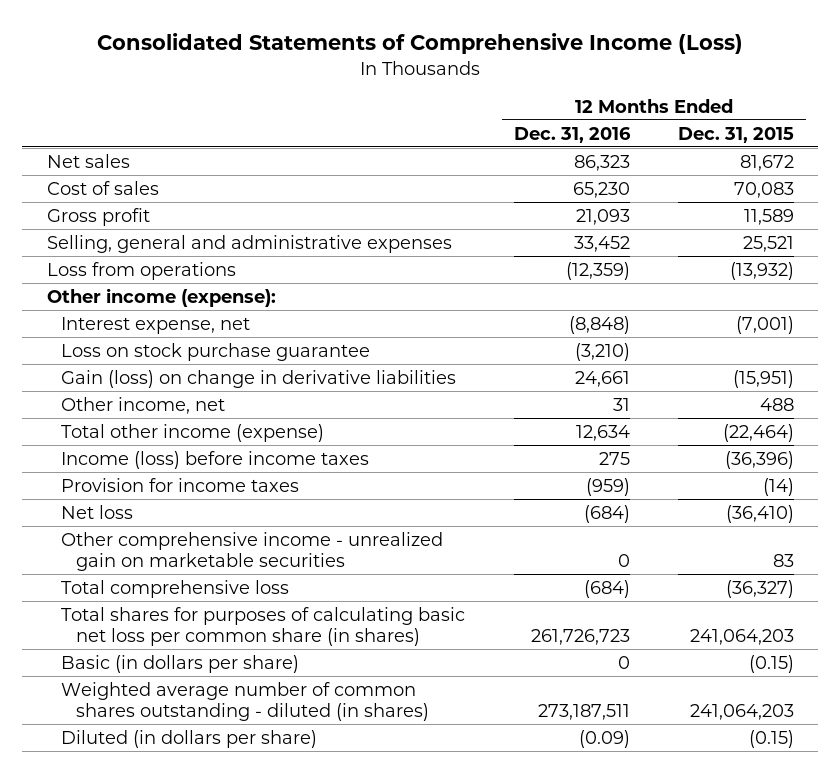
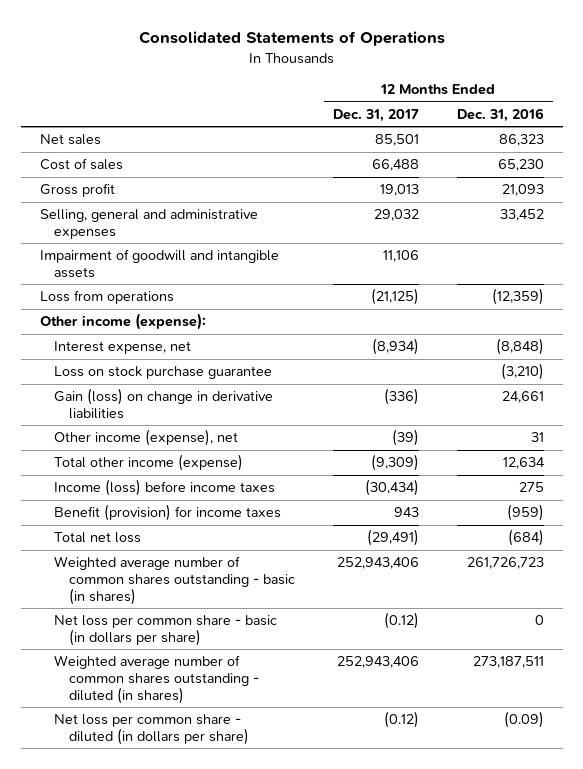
[97,33,744,55] Consolidated Statements of Comprehensive Income (Loss) -> [138,31,445,47] Consolidated Statements of Operations
[677,126,794,143] Dec. 31, 2015 -> none
none -> [332,108,419,122] Dec. 31, 2017
none -> [39,249,279,278] Impairment of goodwill and intangible assets
[61,396,226,414] Other income, net -> [54,429,239,447] Other income (expense), net
[61,531,444,572] Other comprehensive income - unrealized gain on marketable securities -> none
[61,579,290,598] Total comprehensive loss -> none
[61,477,300,492] Provision for income taxes -> [54,504,282,522] Benefit (provision) for income taxes
[61,504,134,519] Net loss -> [54,532,142,544] Total net loss
[61,606,466,647] Total shares for purposes of calculating basic net loss per common share (in shares) -> [54,556,296,605] Weighted average number of common shares outstanding - basic (in shares)
[61,654,300,673] Basic (in dollars per share) -> [54,615,278,646] Net loss per common share - basic (in dollars per share)
[61,729,318,748] Diluted (in dollars per share) -> [54,714,250,745] Net loss per common share - diluted (in dollars per share)

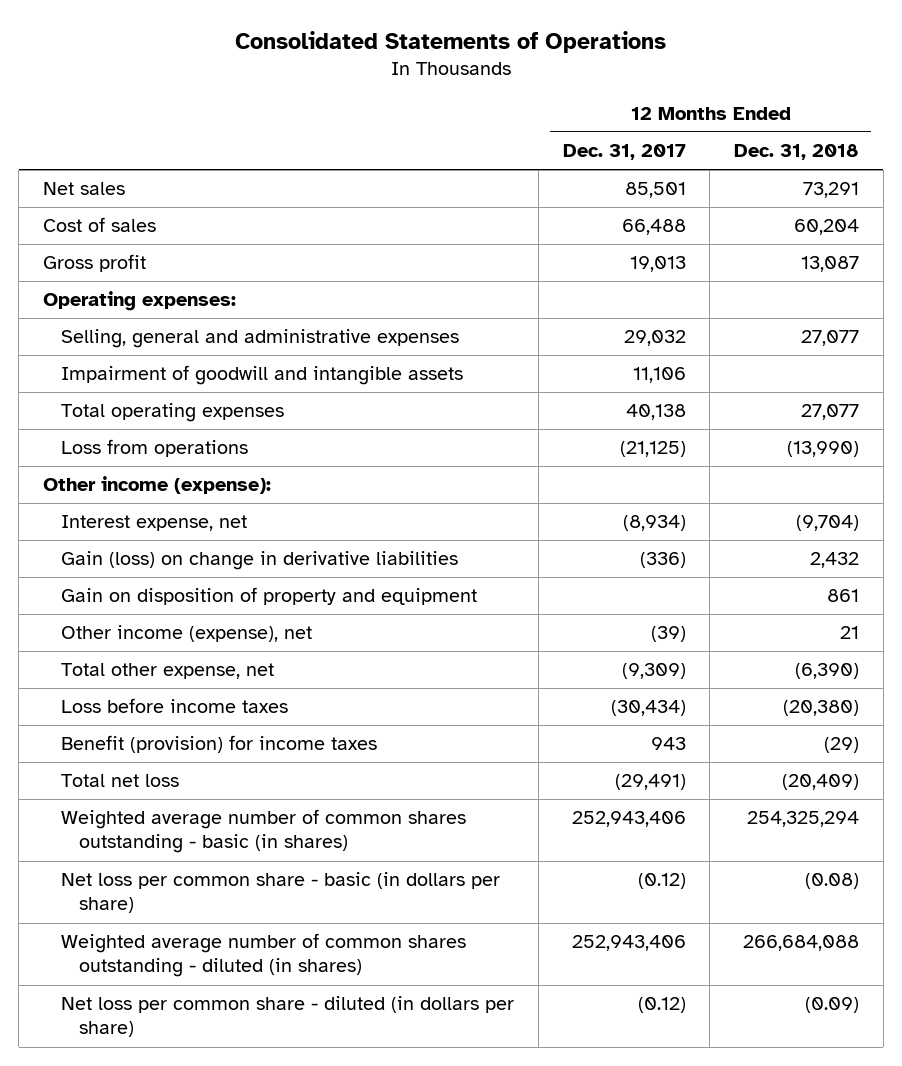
[456,107,544,122] Dec. 31, 2016 -> none
none -> [734,144,860,161] Dec. 31, 2018
none -> [42,291,236,312] Operating expenses:
none -> [60,403,284,423] Total operating expenses
[54,366,273,380] Loss on stock purchase guarantee -> none
none -> [60,587,477,606] Gain on disposition of property and equipment
[54,454,244,472] Total other income (expense) -> [60,663,274,680] Total other expense, net
[54,479,276,497] Income (loss) before income taxes -> [60,698,288,714] Loss before income taxes

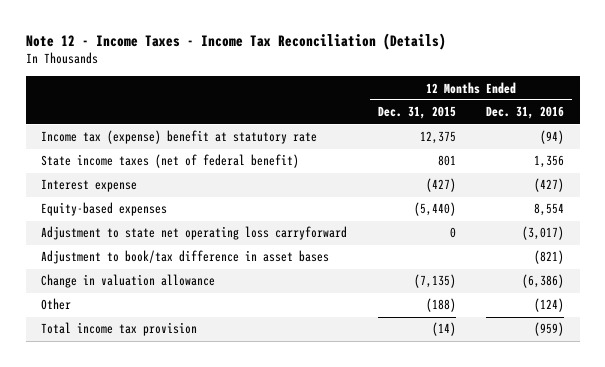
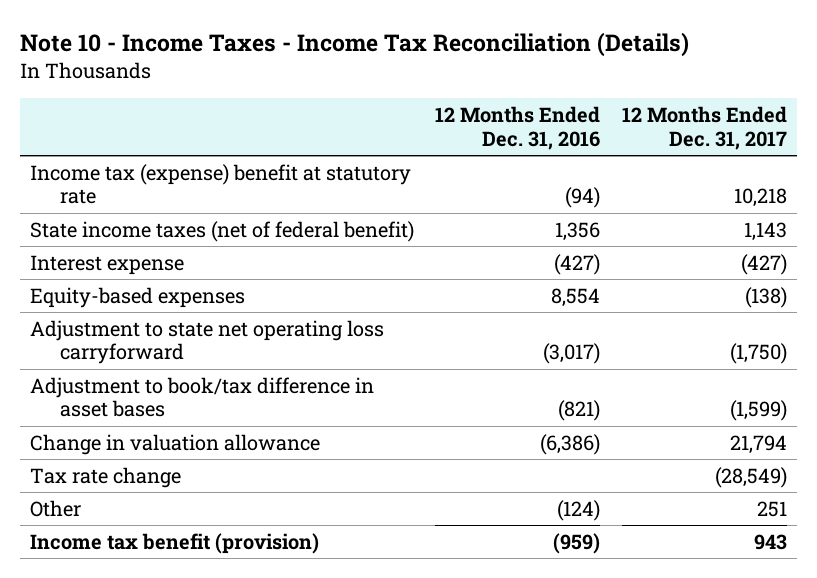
[25,32,446,50] Note 12 - Income Taxes - Income Tax Reconciliation (Details) -> [19,31,689,57] Note 10 - Income Taxes - Income Tax Reconciliation (Details)
[377,106,456,120] Dec. 31, 2015 -> none
none -> [621,106,787,150] 12 Months Ended Dec. 31, 2017
none -> [30,466,182,488] Tax rate change
[41,322,198,337] Total income tax provision -> [30,532,320,554] Income tax benefit (provision)

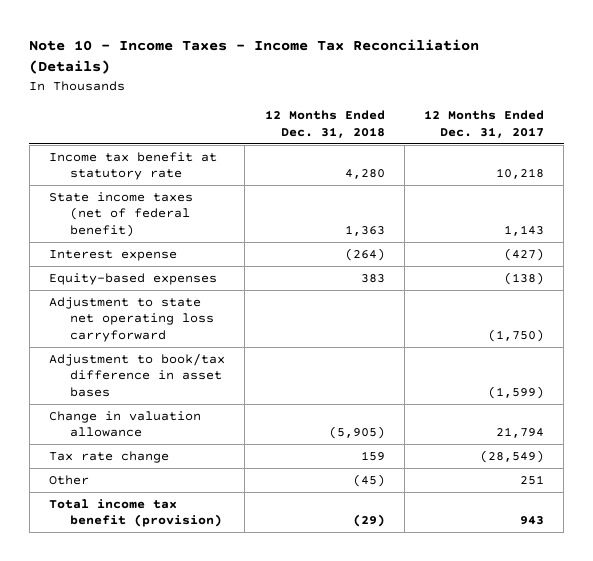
[435,106,601,150] 12 Months Ended Dec. 31, 2016 -> none
none -> [264,110,385,138] 12 Months Ended Dec. 31, 2018
[30,163,412,205] Income tax (expense) benefit at statutory rate -> [49,152,218,181] Income tax benefit at statutory rate
[30,532,320,554] Income tax benefit (provision) -> [49,499,222,528] Total income tax benefit (provision)

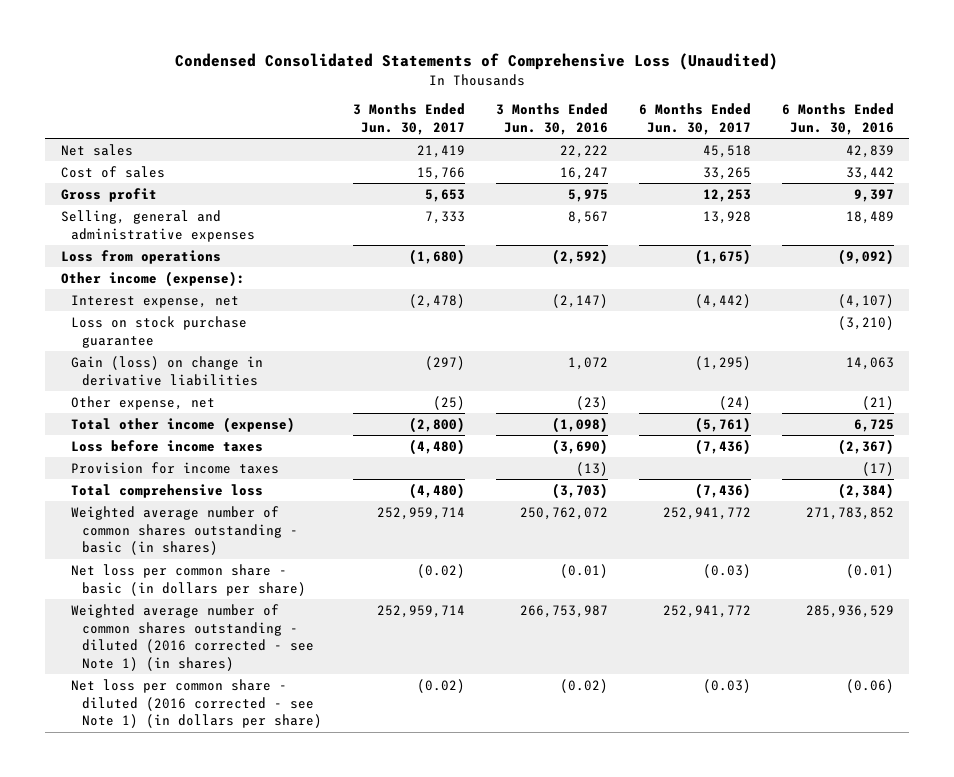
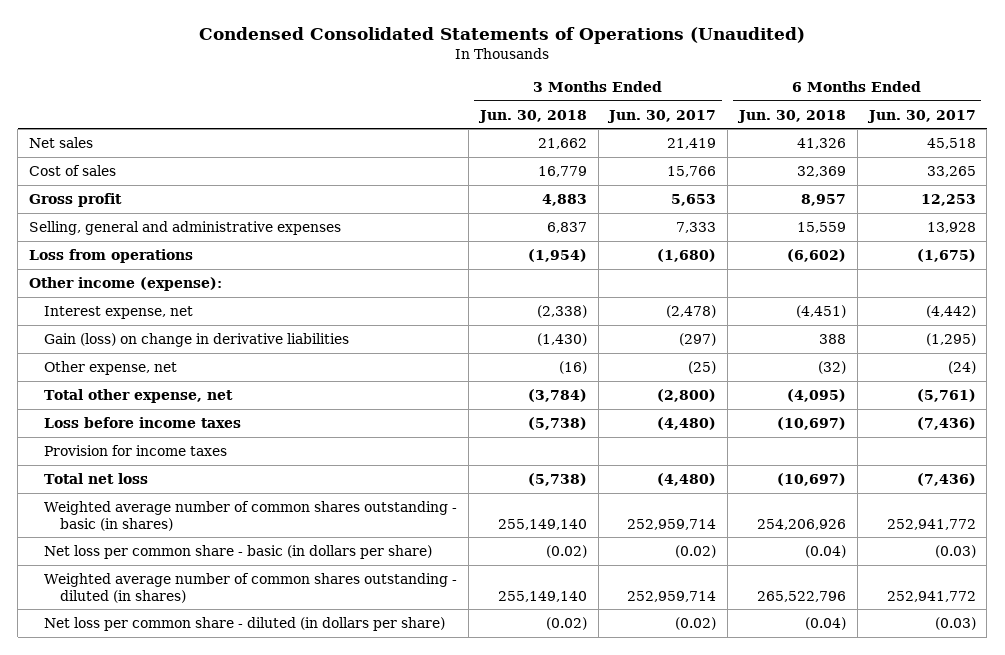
[175,53,779,71] Condensed Consolidated Statements of Comprehensive Loss (Unaudited) -> [199,26,806,44] Condensed Consolidated Statements of Operations (Unaudited)
[495,103,608,135] 3 Months Ended Jun. 30, 2016 -> none
[781,103,894,135] 6 Months Ended Jun. 30, 2016 -> none
none -> [477,109,587,123] Jun. 30, 2018
none -> [737,109,847,123] Jun. 30, 2018
[71,315,248,348] Loss on stock purchase guarantee -> none
[71,416,296,433] Total other income (expense) -> [44,388,234,403] Total other expense, net
[71,483,264,498] Total comprehensive loss -> [44,472,149,484] Total net loss
[71,603,314,671] Weighted average number of common shares outstanding - diluted (2016 corrected - see Note 1) (in shares) -> [44,572,458,603] Weighted average number of common shares outstanding - diluted (in shares)
[71,678,322,729] Net loss per common share - diluted (2016 corrected - see Note 1) (in dollars per share) -> [44,616,446,631] Net loss per common share - diluted (in dollars per share)

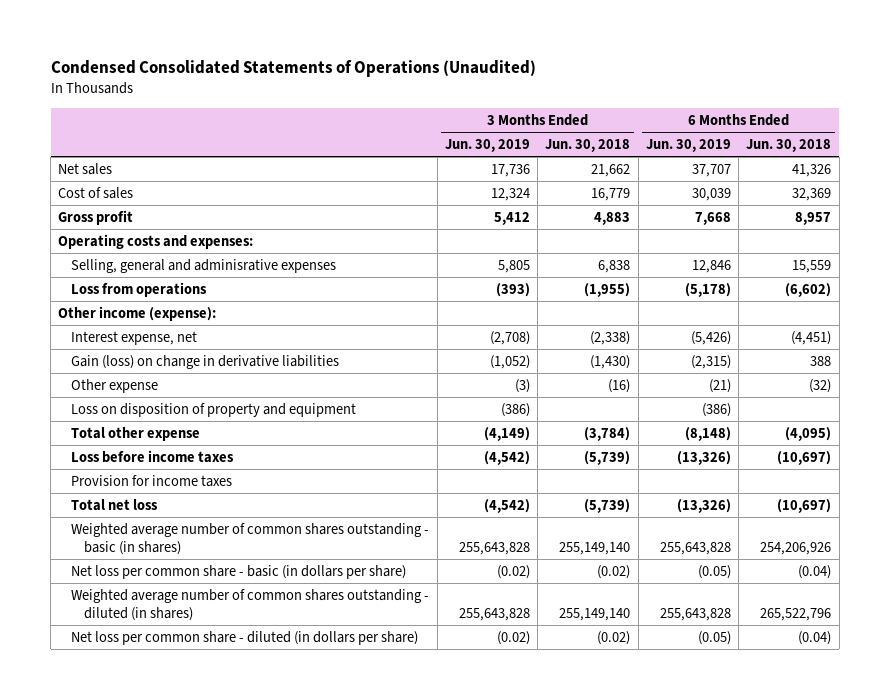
[607,109,717,123] Jun. 30, 2017 -> none
[866,109,976,123] Jun. 30, 2017 -> none
none -> [444,138,530,152] Jun. 30, 2019
none -> [645,138,731,152] Jun. 30, 2019
none -> [58,233,254,249] Operating costs and expenses:
[28,220,341,235] Selling, general and administrative expenses -> [71,258,337,273] Selling, general and adminisrative expenses
[546,221,587,233] 6,837 -> [598,259,631,273] 6,838
[527,248,587,262] (1,954) -> [584,282,631,297] (1,955)
[44,360,178,375] Other expense, net -> [71,378,159,393] Other expense
none -> [71,402,357,417] Loss on disposition of property and equipment
[44,388,234,403] Total other expense, net -> [71,426,201,441] Total other expense
[527,416,587,430] (5,738) -> [584,450,631,465] (5,739)
[527,472,587,486] (5,738) -> [584,498,631,513] (5,739)

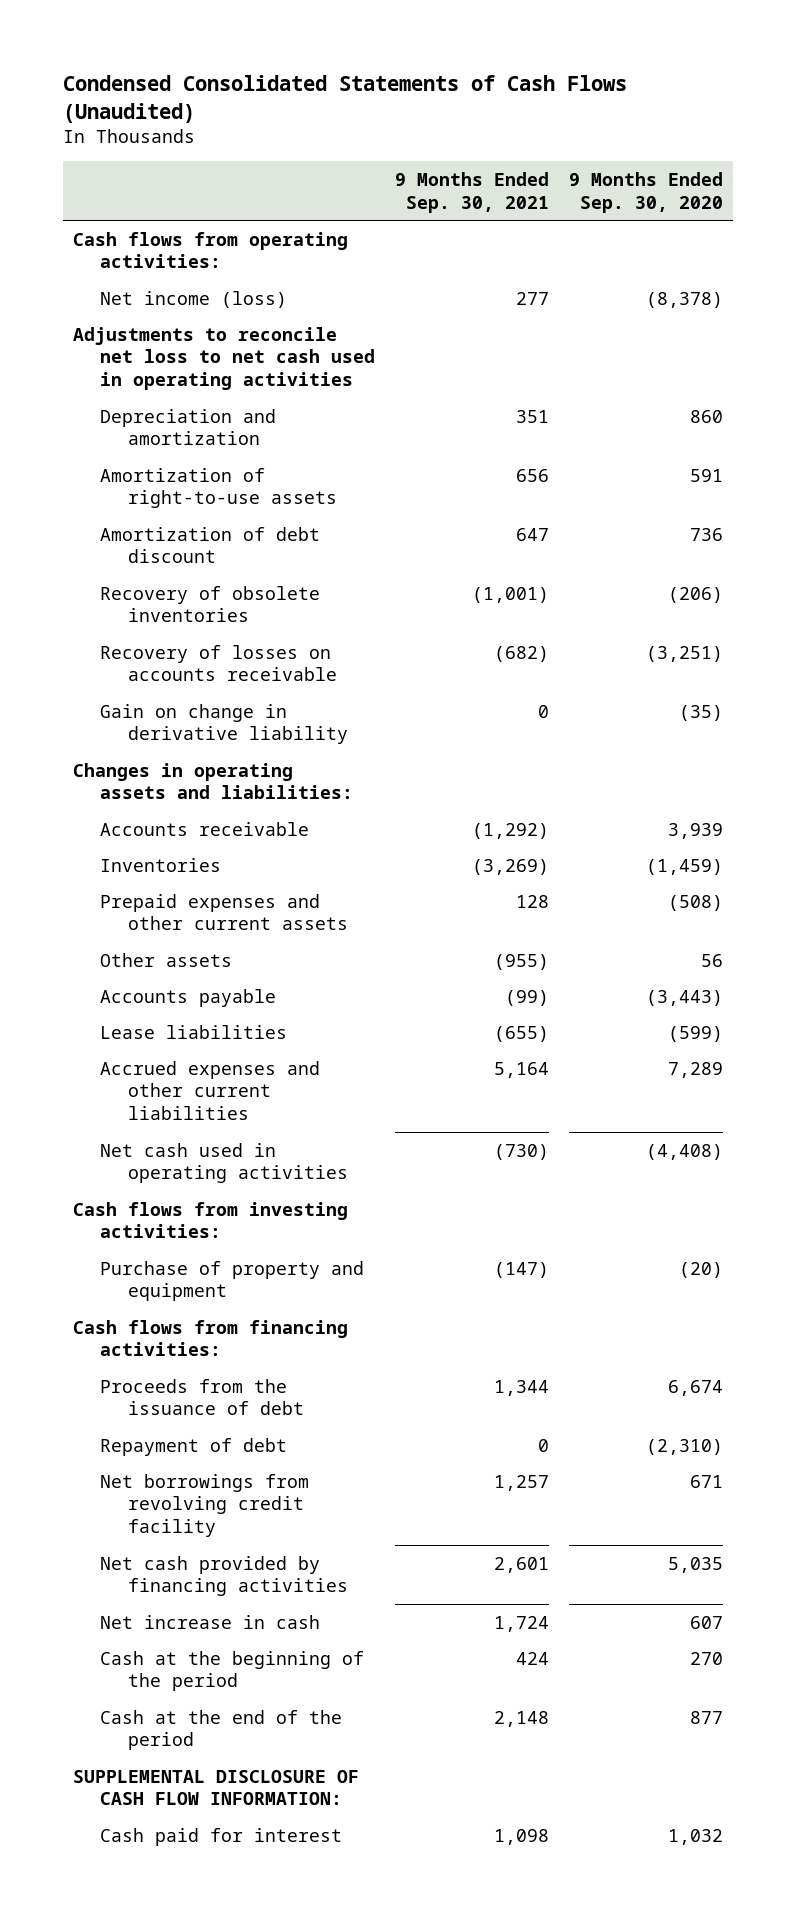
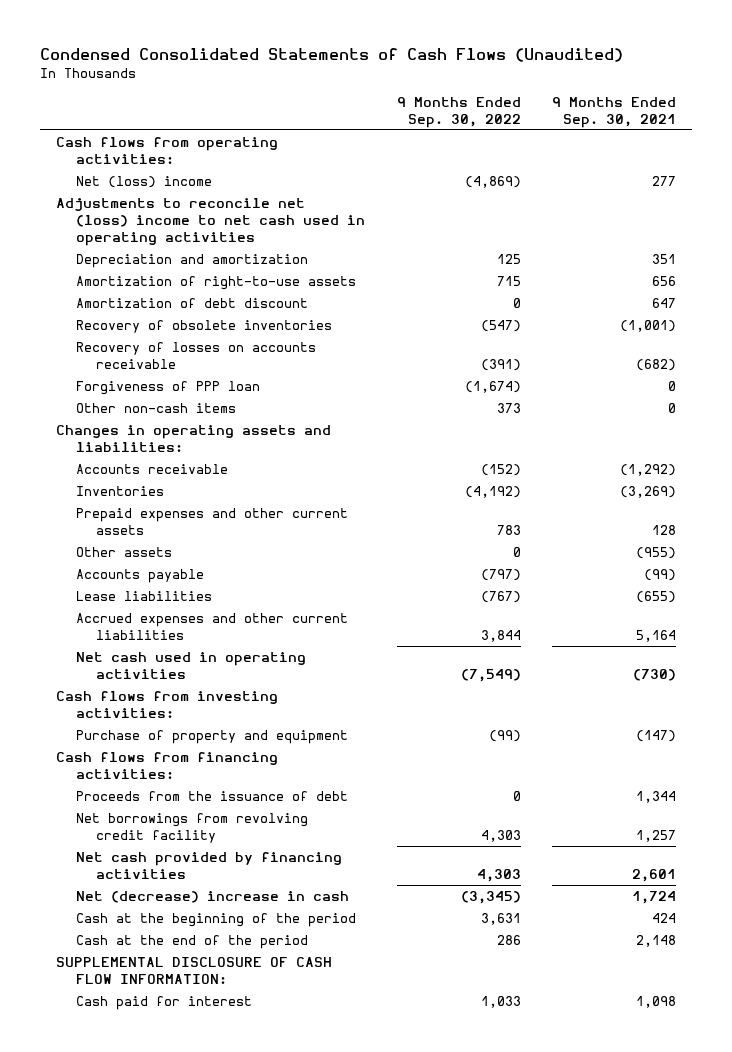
[568,171,723,213] 9 Months Ended Sep. 30, 2020 -> none
none -> [396,96,521,128] 9 Months Ended Sep. 30, 2022
[100,290,288,308] Net income (loss) -> [75,176,212,189] Net (loss) income
[72,326,376,391] Adjustments to reconcile net loss to net cash used in operating activities -> [55,198,365,246] Adjustments to reconcile net (loss) income to net cash used in operating activities
[100,703,348,745] Gain on change in derivative liability -> none
none -> [75,381,260,396] Forgiveness of PPP loan
none -> [75,403,236,414] Other non-cash items
[100,1437,288,1456] Repayment of debt -> none
[100,1614,321,1629] Net increase in cash -> [75,891,349,904] Net (decrease) increase in cash

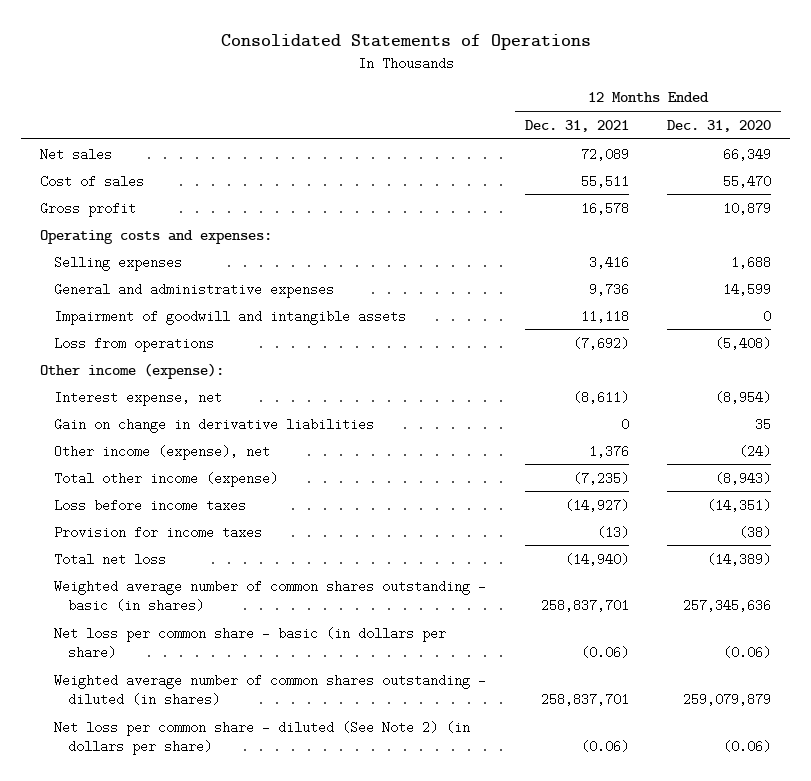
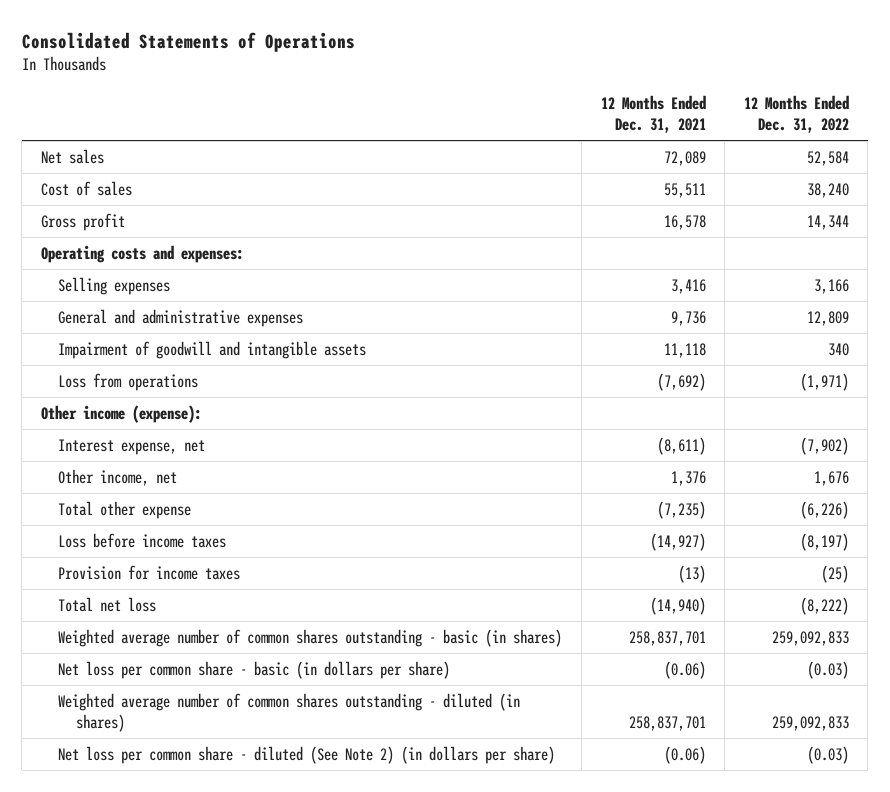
[666,119,771,132] Dec. 31, 2020 -> none
none -> [743,95,849,133] 12 Months Ended Dec. 31, 2022
[54,417,375,433] Gain on change in derivative liabilities -> none
[54,444,271,460] Other income (expense), net -> [58,469,178,487] Other income, net
[54,471,279,487] Total other income (expense) -> [58,501,192,520] Total other expense

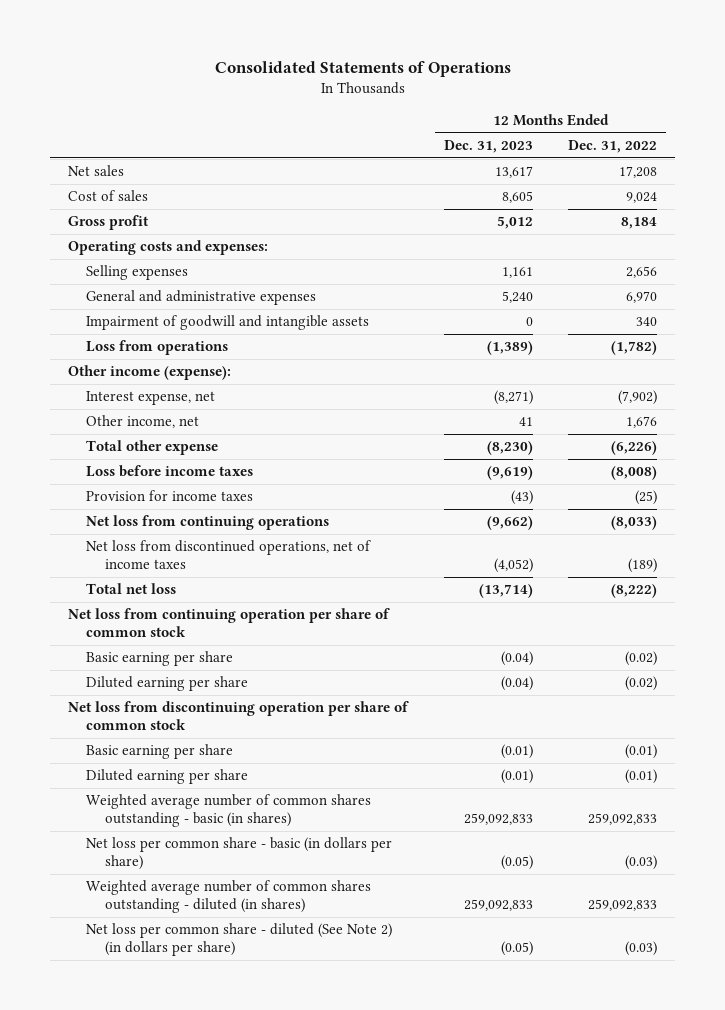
[600,95,706,133] 12 Months Ended Dec. 31, 2021 -> none
none -> [443,140,533,154] Dec. 31, 2023
[806,151,849,167] 52,584 -> [619,166,658,179] 17,208
[806,183,849,199] 38,240 -> [626,192,658,204] 9,024
[806,215,849,231] 14,344 -> [621,217,658,230] 8,184
[813,279,849,295] 3,166 -> [626,266,658,279] 2,656
[806,311,849,327] 12,809 -> [626,291,658,304] 6,970
[799,373,849,392] (1,971) -> [611,341,658,356] (1,782)
[799,533,849,552] (8,197) -> [611,466,658,481] (8,008)
none -> [86,515,330,531] Net loss from continuing operations
none -> [86,540,372,570] Net loss from discontinued operations, net of income taxes
none -> [67,608,390,638] Net loss from continuing operation per share of common stock
none -> [86,651,234,667] Basic earning per share
none -> [86,676,249,692] Diluted earning per share
none -> [67,701,409,731] Net loss from discontinuing operation per share of common stock
none -> [86,744,234,760] Basic earning per share
none -> [86,769,249,785] Diluted earning per share

